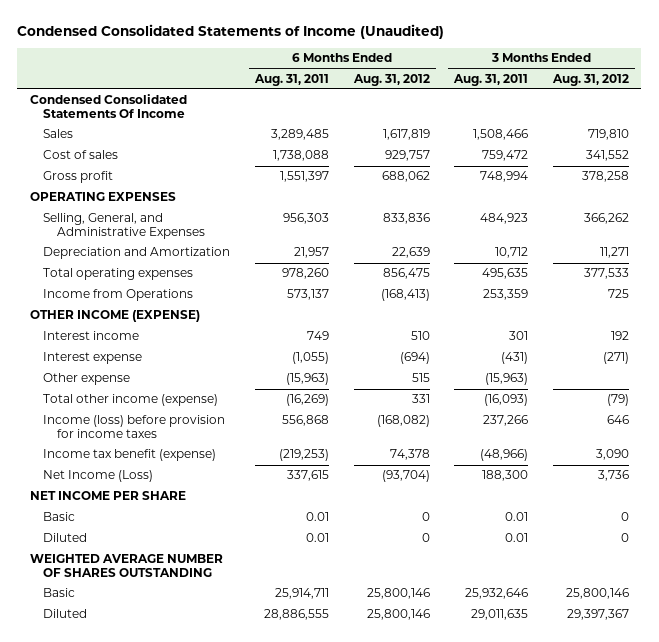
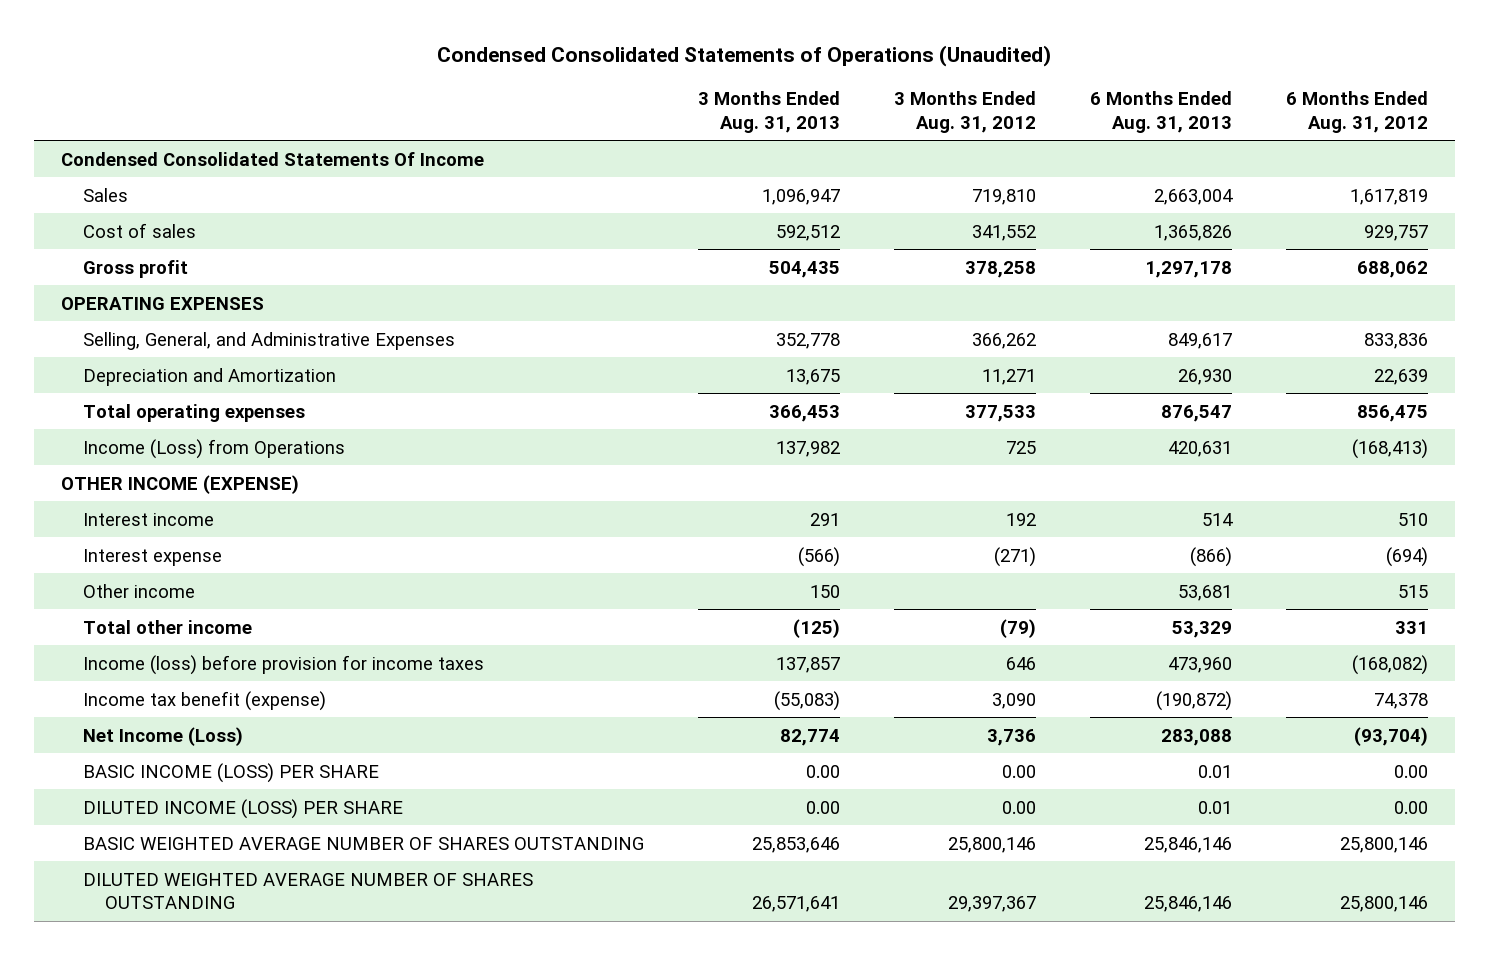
[17,23,445,39] Condensed Consolidated Statements of Income (Unaudited) -> [437,45,1052,68] Condensed Consolidated Statements of Operations (Unaudited)
[253,73,329,86] Aug. 31, 2011 -> none
[453,73,529,86] Aug. 31, 2011 -> none
none -> [697,91,840,133] 3 Months Ended Aug. 31, 2013
none -> [1089,91,1232,133] 6 Months Ended Aug. 31, 2013
[43,289,194,302] Income from Operations -> [82,438,345,459] Income (Loss) from Operations
[43,373,131,386] Other expense -> [82,583,195,598] Other income
[43,394,219,407] Total other income (expense) -> [82,619,252,634] Total other income
[29,491,186,501] NET INCOME PER SHARE -> none
[29,554,223,578] WEIGHTED AVERAGE NUMBER OF SHARES OUTSTANDING -> none
[43,512,76,522] Basic -> [82,762,379,783] BASIC INCOME (LOSS) PER SHARE
[421,512,430,522] 0 -> [1393,764,1428,778] 0.00
[620,512,629,522] 0 -> [1001,764,1036,778] 0.00
[43,533,88,543] Diluted -> [82,798,403,819] DILUTED INCOME (LOSS) PER SHARE
[421,533,430,543] 0 -> [1393,800,1428,814] 0.00
[620,533,629,543] 0 -> [1001,800,1036,814] 0.00
[43,588,76,598] Basic -> [82,836,644,850] BASIC WEIGHTED AVERAGE NUMBER OF SHARES OUTSTANDING
[43,609,88,619] Diluted -> [82,872,533,910] DILUTED WEIGHTED AVERAGE NUMBER OF SHARES OUTSTANDING

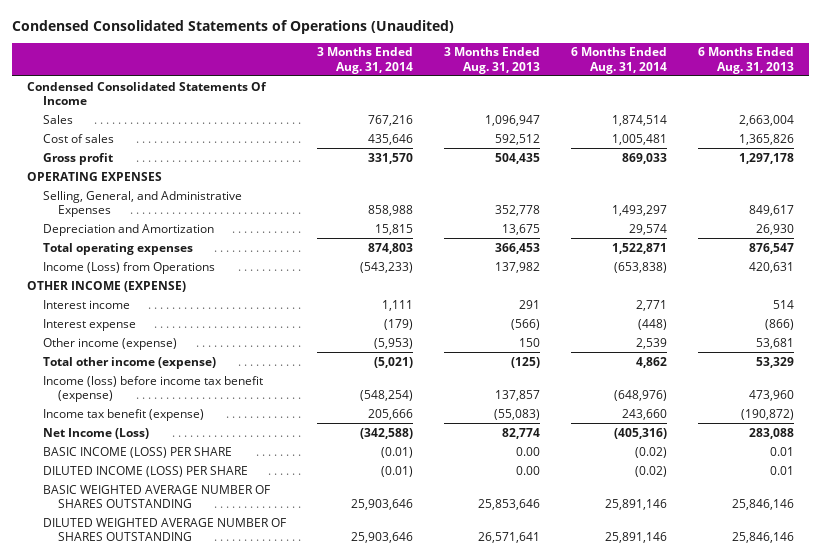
[893,91,1036,133] 3 Months Ended Aug. 31, 2012 -> none
[1285,91,1428,133] 6 Months Ended Aug. 31, 2012 -> none
none -> [316,47,413,74] 3 Months Ended Aug. 31, 2014
none -> [570,47,667,74] 6 Months Ended Aug. 31, 2014
[82,583,195,598] Other income -> [42,337,177,350] Other income (expense)
[82,619,252,634] Total other income -> [42,356,216,369] Total other income (expense)
[82,654,484,675] Income (loss) before provision for income taxes -> [42,375,263,402] Income (loss) before income tax benefit (expense)

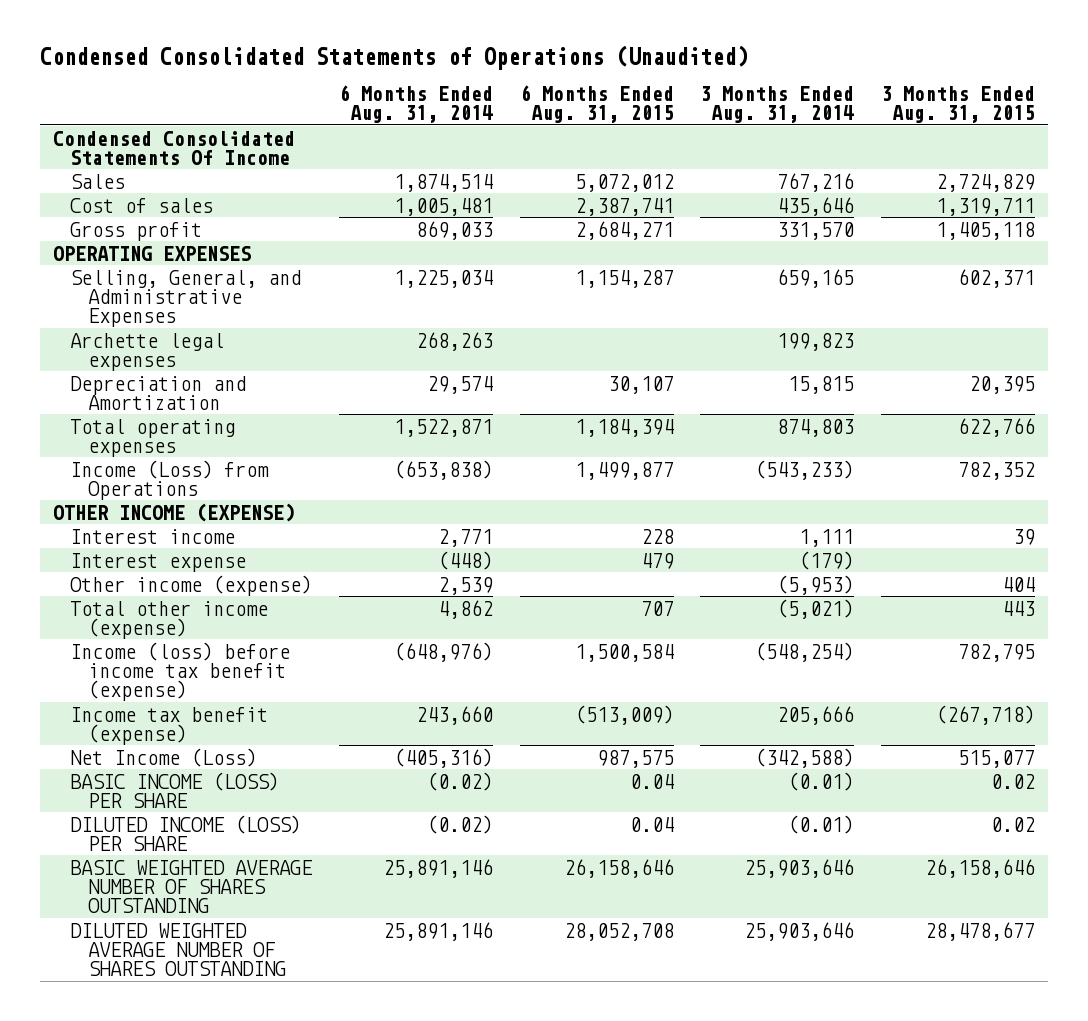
[443,47,540,74] 3 Months Ended Aug. 31, 2013 -> none
[697,47,794,74] 6 Months Ended Aug. 31, 2013 -> none
none -> [519,84,674,124] 6 Months Ended Aug. 31, 2015
none -> [880,85,1035,124] 3 Months Ended Aug. 31, 2015
[367,204,413,216] 858,988 -> [777,268,855,288] 659,165
[611,204,667,216] 1,493,297 -> [393,269,493,288] 1,225,034
none -> [70,332,225,371] Archette legal expenses

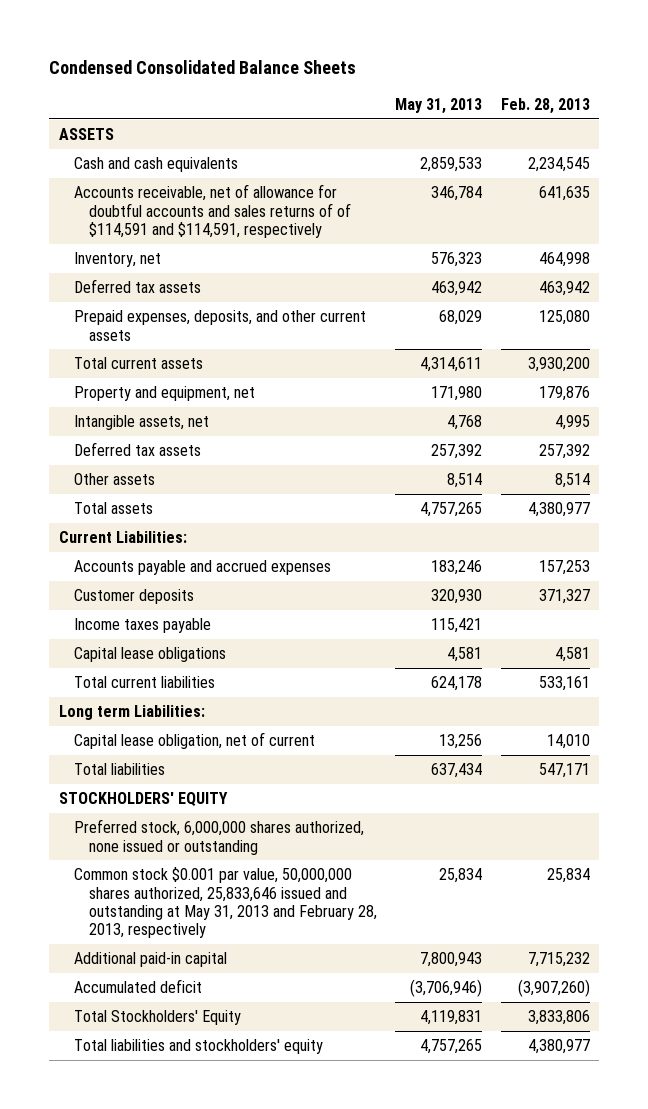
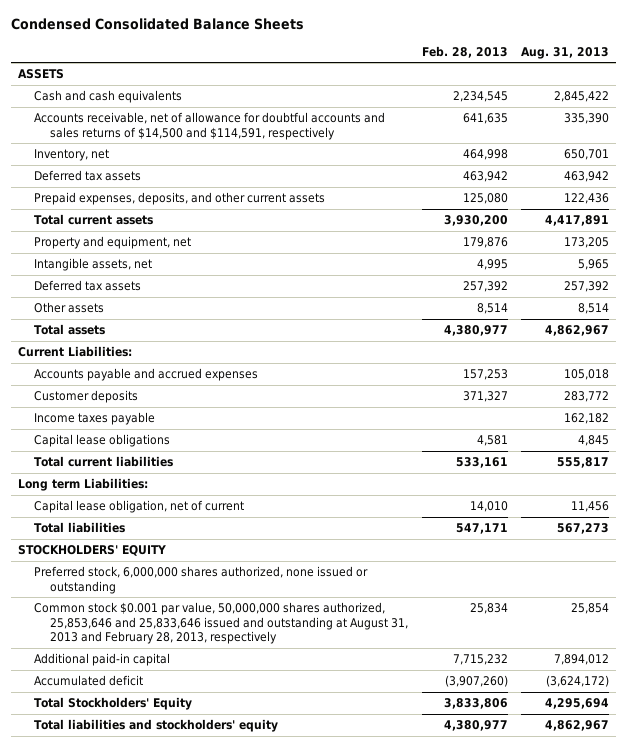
[395,97,483,114] May 31, 2013 -> none
none -> [521,46,610,59] Aug. 31, 2013
[73,184,352,238] Accounts receivable, net of allowance for doubtful accounts and sales returns of of $114,591 and $114,591, respectively -> [33,112,385,140] Accounts receivable, net of allowance for doubtful accounts and sales returns of $14,500 and $114,591, respectively
[73,867,378,939] Common stock $0.001 par value, 50,000,000 shares authorized, 25,833,646 issued and outstanding at May 31, 2013 and February 28, 2013, respectively -> [33,602,409,645] Common stock $0.001 par value, 50,000,000 shares authorized, 25,853,646 and 25,833,646 issued and outstanding at August 31, 2013 and February 28, 2013, respectively

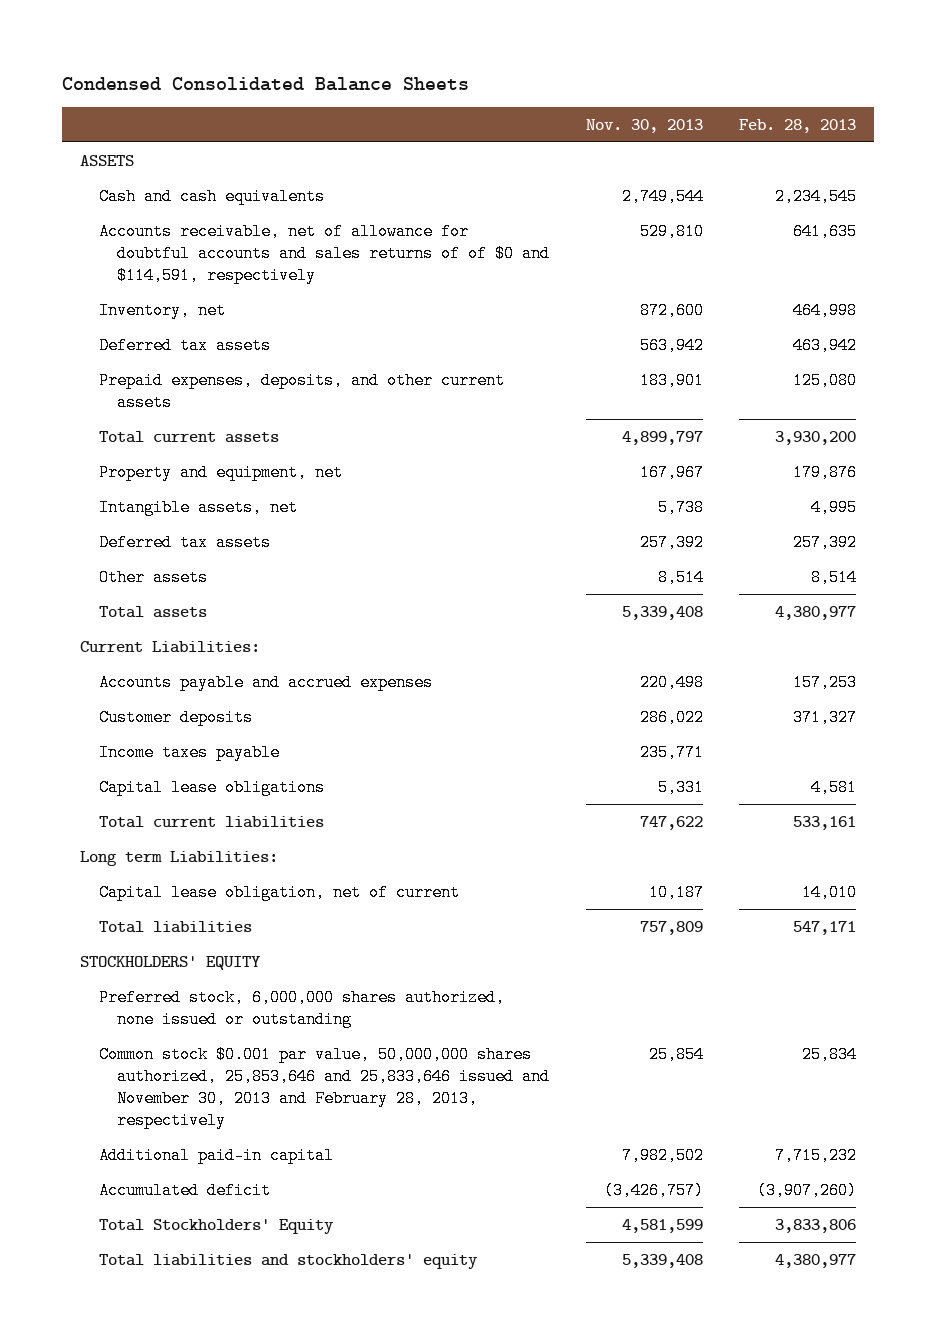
[521,46,610,59] Aug. 31, 2013 -> none
none -> [585,118,703,133] Nov. 30, 2013
[33,112,385,140] Accounts receivable, net of allowance for doubtful accounts and sales returns of $14,500 and $114,591, respectively -> [98,222,550,285] Accounts receivable, net of allowance for doubtful accounts and sales returns of of $0 and $114,591, respectively
[33,602,409,645] Common stock $0.001 par value, 50,000,000 shares authorized, 25,853,646 and 25,833,646 issued and outstanding at August 31, 2013 and February 28, 2013, respectively -> [98,1045,550,1130] Common stock $0.001 par value, 50,000,000 shares authorized, 25,853,646 and 25,833,646 issued and November 30, 2013 and February 28, 2013, respectively

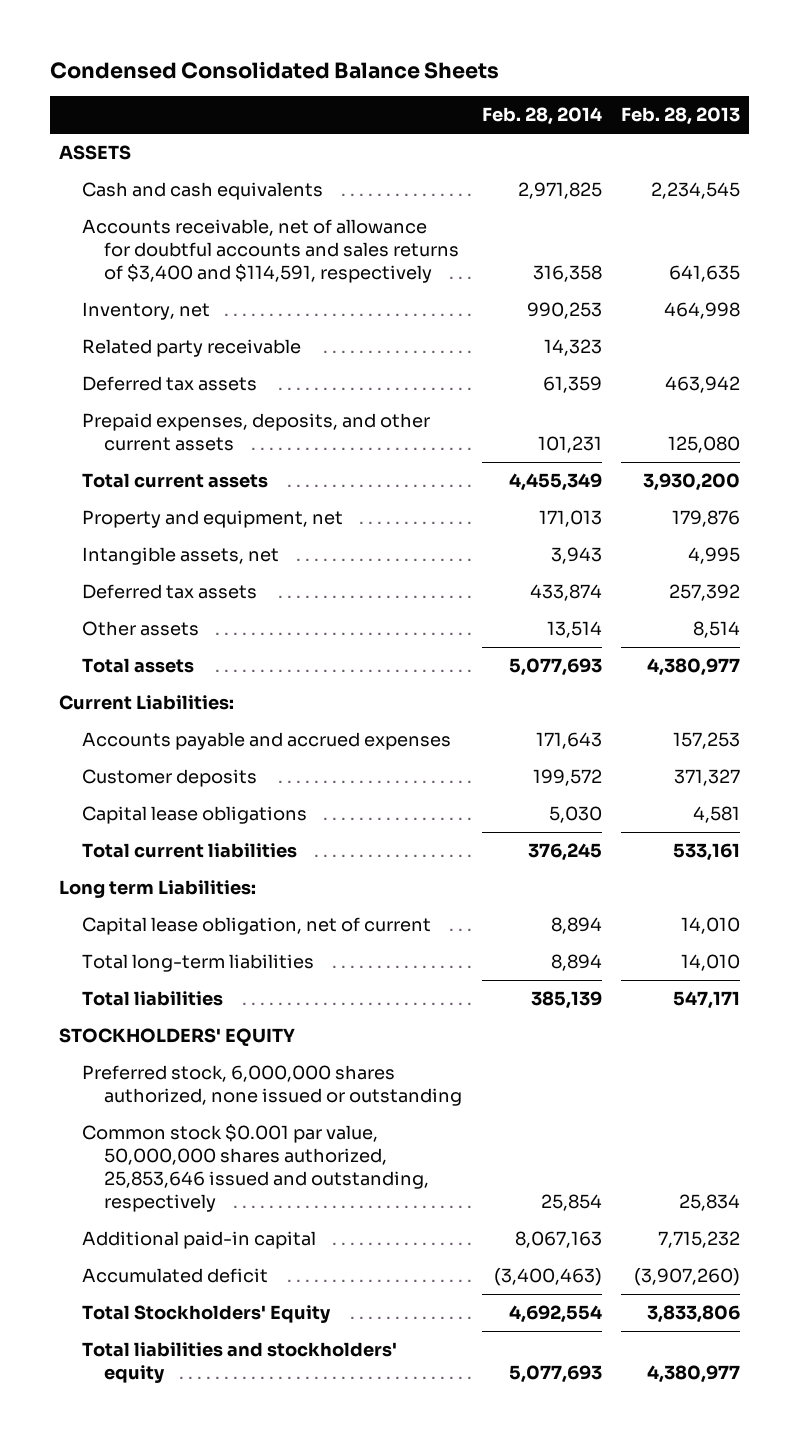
[585,118,703,133] Nov. 30, 2013 -> none
none -> [481,107,602,126] Feb. 28, 2014
[98,222,550,285] Accounts receivable, net of allowance for doubtful accounts and sales returns of of $0 and $114,591, respectively -> [81,219,460,283] Accounts receivable, net of allowance for doubtful accounts and sales returns of $3,400 and $114,591, respectively
none -> [81,339,301,358] Related party receivable
[98,743,280,761] Income taxes payable -> none
none -> [81,954,314,973] Total long-term liabilities
[98,1045,550,1130] Common stock $0.001 par value, 50,000,000 shares authorized, 25,853,646 and 25,833,646 issued and November 30, 2013 and February 28, 2013, respectively -> [81,1124,430,1212] Common stock $0.001 par value, 50,000,000 shares authorized, 25,853,646 issued and outstanding, respectively

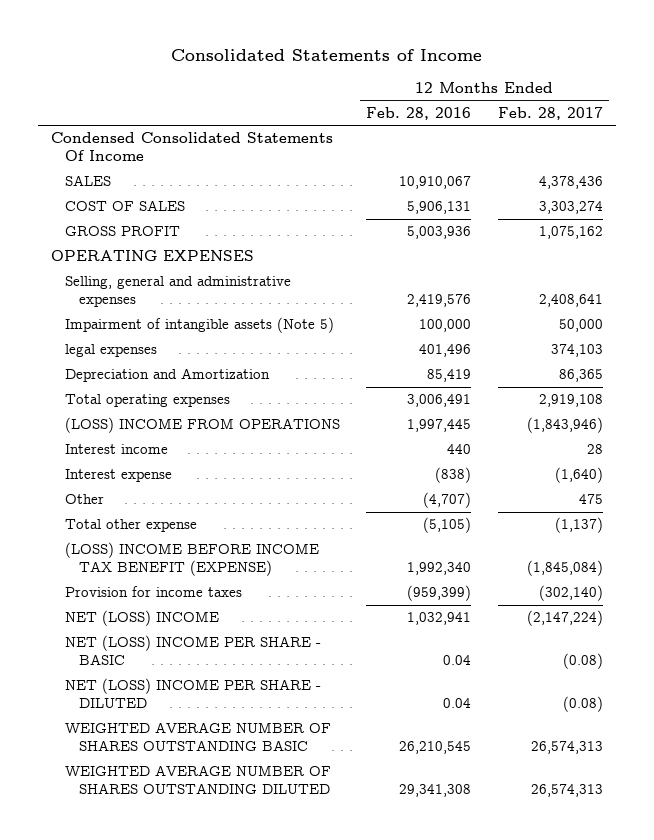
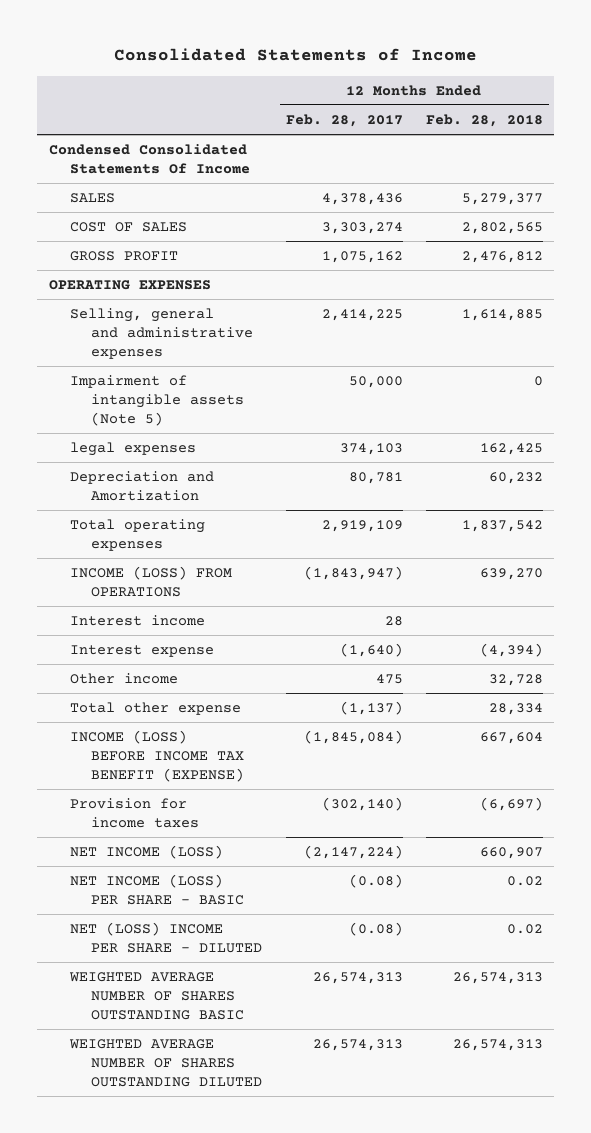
[366,106,472,120] Feb. 28, 2016 -> none
none -> [425,113,543,127] Feb. 28, 2018
[538,294,603,308] 2,408,641 -> [321,309,403,322] 2,414,225
[558,369,603,383] 86,365 -> [348,472,403,485] 80,781
[538,394,603,408] 2,919,108 -> [321,520,403,533] 2,919,109
[64,417,340,434] (LOSS) INCOME FROM OPERATIONS -> [69,566,232,597] INCOME (LOSS) FROM OPERATIONS
[526,417,603,434] (1,843,946) -> [303,566,403,581] (1,843,947)
[64,494,104,505] Other -> [69,673,178,685] Other income
[64,542,319,577] (LOSS) INCOME BEFORE INCOME TAX BENEFIT (EXPENSE) -> [69,730,245,782] INCOME (LOSS) BEFORE INCOME TAX BENEFIT (EXPENSE)
[64,610,219,627] NET (LOSS) INCOME -> [69,845,223,860] NET INCOME (LOSS)
[64,635,321,666] NET (LOSS) INCOME PER SHARE - BASIC -> [69,874,245,905] NET INCOME (LOSS) PER SHARE - BASIC

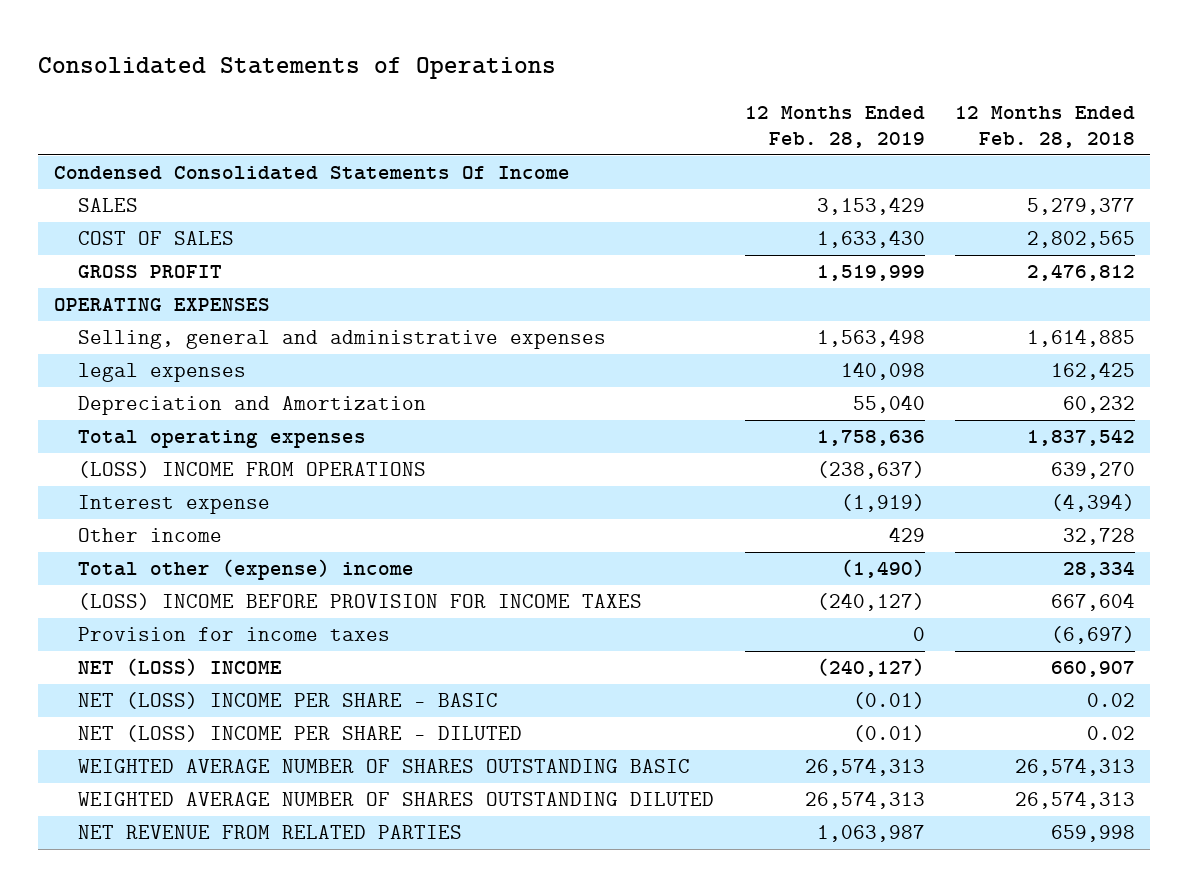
[113,48,477,62] Consolidated Statements of Income -> [38,56,557,79] Consolidated Statements of Operations
[285,113,403,127] Feb. 28, 2017 -> none
none -> [744,105,925,148] 12 Months Ended Feb. 28, 2019
[69,375,245,426] Impairment of intangible assets (Note 5) -> none
[69,615,205,627] Interest income -> none
[69,566,232,597] INCOME (LOSS) FROM OPERATIONS -> [78,461,427,479] (LOSS) INCOME FROM OPERATIONS
[69,702,241,716] Total other expense -> [78,559,415,581] Total other (expense) income
[69,730,245,782] INCOME (LOSS) BEFORE INCOME TAX BENEFIT (EXPENSE) -> [78,593,643,611] (LOSS) INCOME BEFORE PROVISION FOR INCOME TAXES
[69,845,223,860] NET INCOME (LOSS) -> [78,658,283,677] NET (LOSS) INCOME
[69,874,245,905] NET INCOME (LOSS) PER SHARE - BASIC -> [78,692,499,710] NET (LOSS) INCOME PER SHARE - BASIC
none -> [78,825,463,840] NET REVENUE FROM RELATED PARTIES

